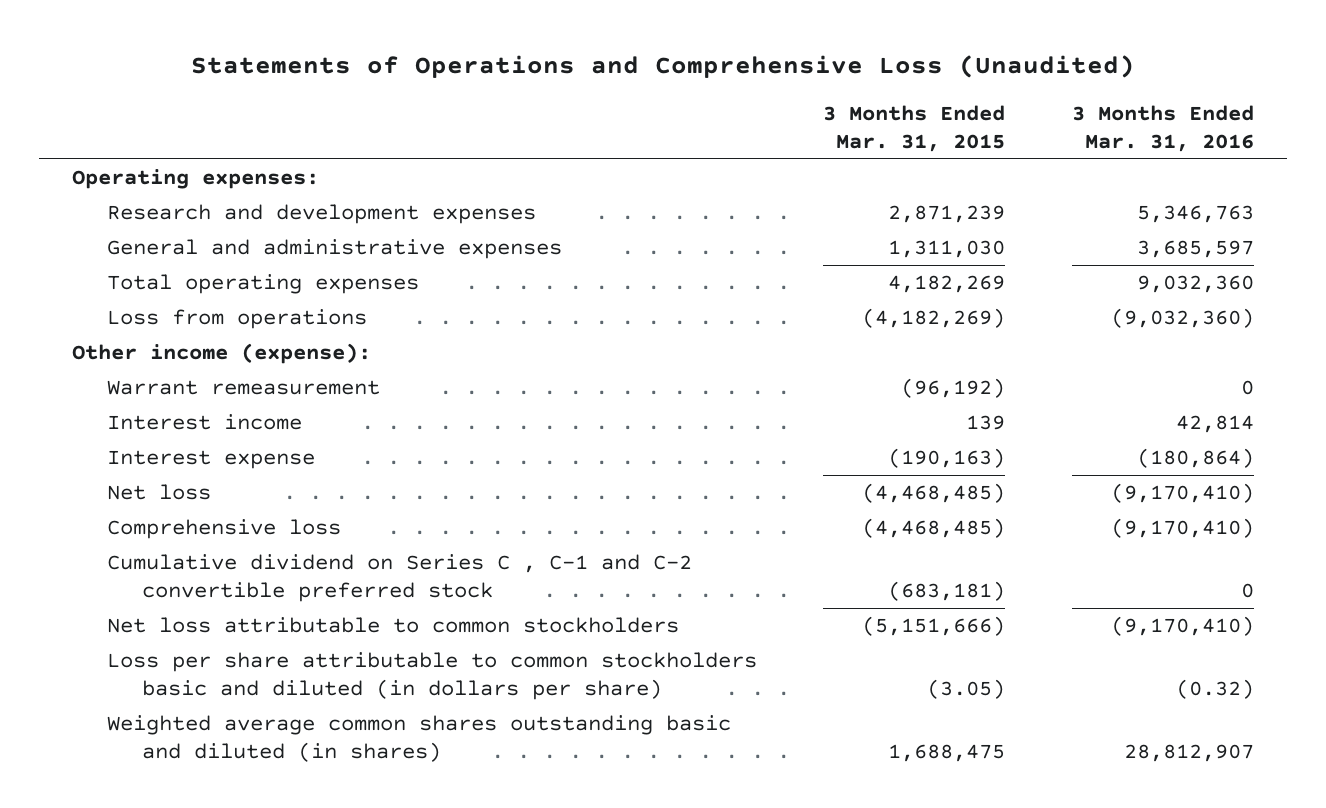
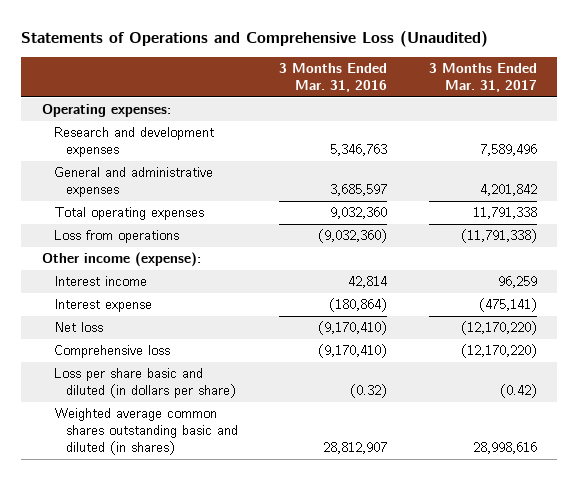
[823,105,1006,152] 3 Months Ended Mar. 31, 2015 -> none
none -> [428,62,537,92] 3 Months Ended Mar. 31, 2017
[106,380,380,396] Warrant remeasurement -> none
[106,554,692,602] Cumulative dividend on Series C , C-1 and C-2 convertible preferred stock -> none
[106,617,679,634] Net loss attributable to common stockholders -> none
[106,652,757,700] Loss per share attributable to common stockholders basic and diluted (in dollars per share) -> [54,368,237,399] Loss per share basic and diluted (in dollars per share)

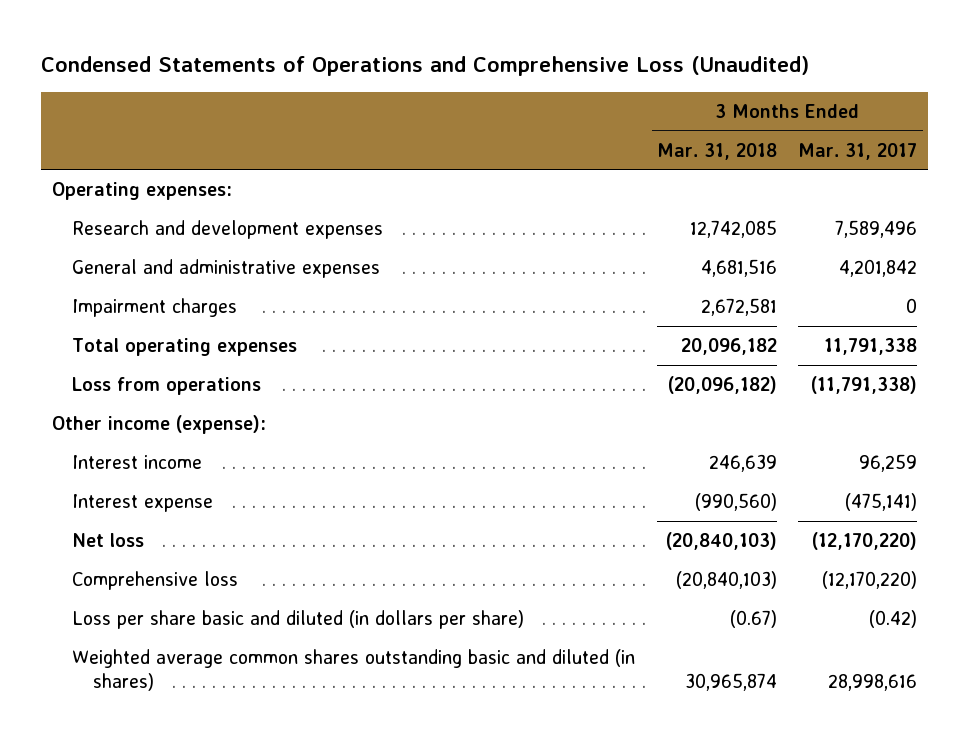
[21,30,489,47] Statements of Operations and Comprehensive Loss (Unaudited) -> [41,55,810,76] Condensed Statements of Operations and Comprehensive Loss (Unaudited)
[279,62,388,92] 3 Months Ended Mar. 31, 2016 -> none
none -> [656,142,777,160] Mar. 31, 2018
none -> [72,298,238,318] Impairment charges

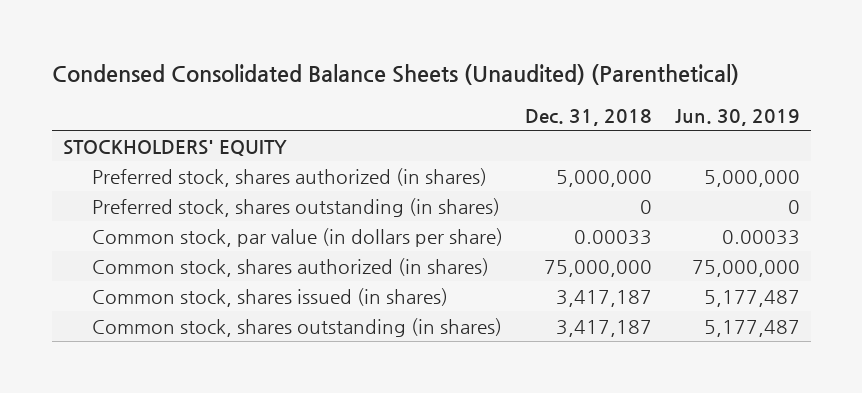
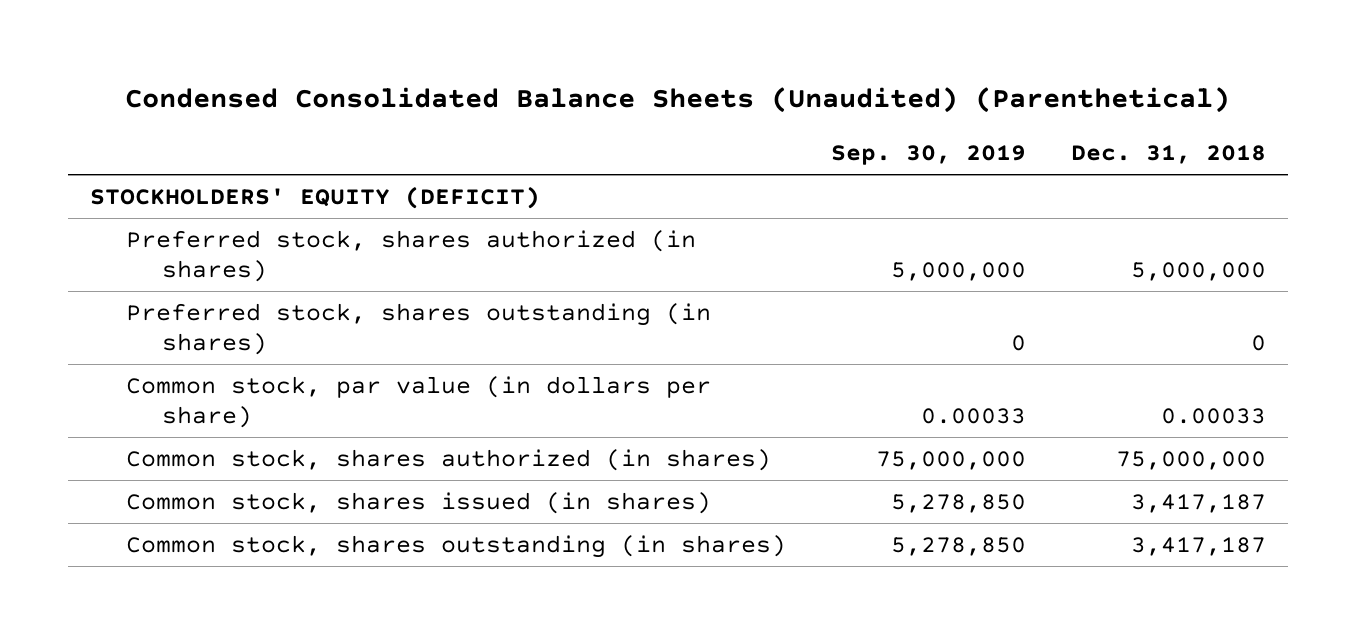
[674,109,800,127] Jun. 30, 2019 -> none
none -> [831,145,1027,166] Sep. 30, 2019
[62,139,287,156] STOCKHOLDERS' EQUITY -> [90,185,541,209] STOCKHOLDERS' EQUITY (DEFICIT)

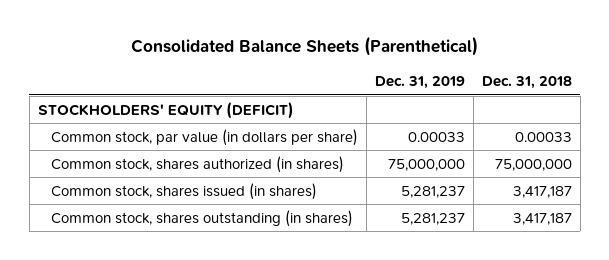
[125,86,1231,113] Condensed Consolidated Balance Sheets (Unaudited) (Parenthetical) -> [130,36,478,57] Consolidated Balance Sheets (Parenthetical)
[831,145,1027,166] Sep. 30, 2019 -> none
none -> [374,75,465,89] Dec. 31, 2019
[126,229,697,282] Preferred stock, shares authorized (in shares) -> none
[126,302,712,355] Preferred stock, shares outstanding (in shares) -> none

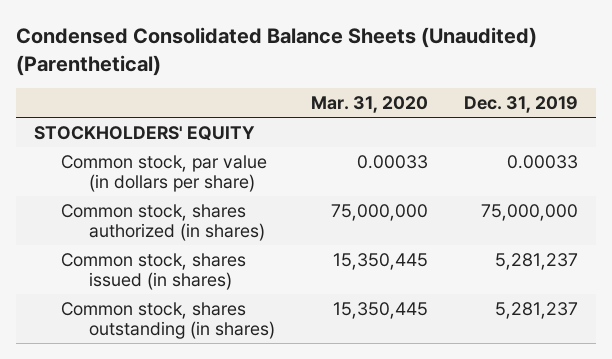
[130,36,478,57] Consolidated Balance Sheets (Parenthetical) -> [15,27,537,76] Condensed Consolidated Balance Sheets (Unaudited) (Parenthetical)
[481,75,572,89] Dec. 31, 2018 -> none
none -> [311,96,429,114] Mar. 31, 2020
[37,101,294,119] STOCKHOLDERS' EQUITY (DEFICIT) -> [33,125,255,141] STOCKHOLDERS' EQUITY

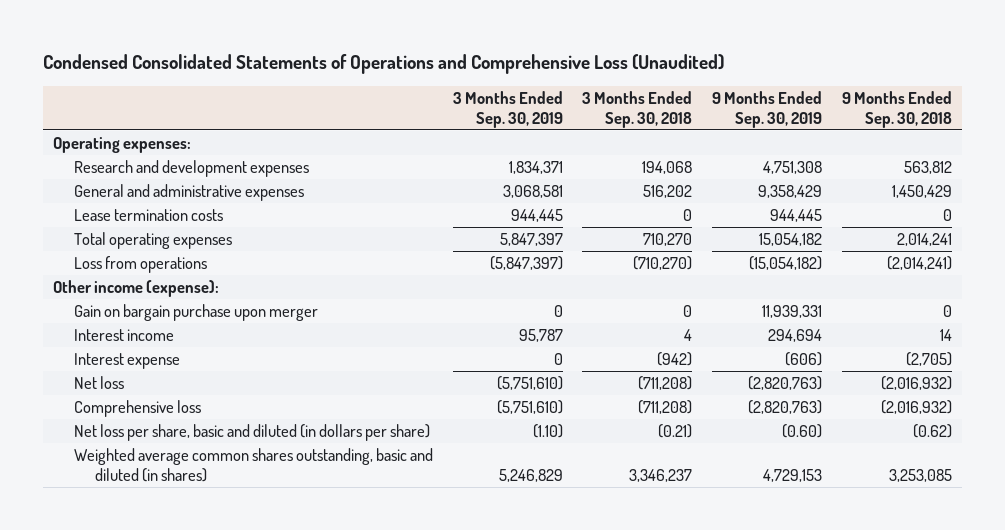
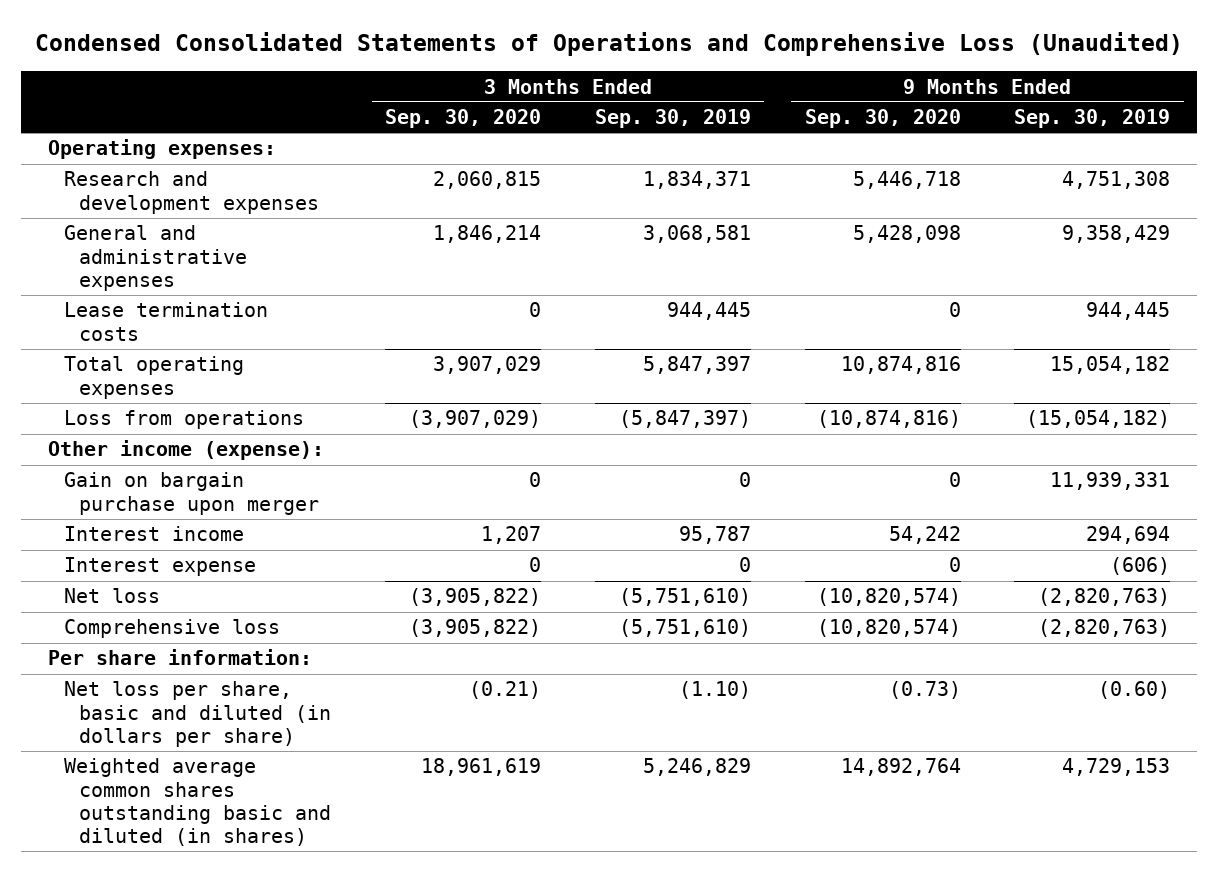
[582,90,693,128] 3 Months Ended Sep. 30, 2018 -> none
[841,90,952,128] 9 Months Ended Sep. 30, 2018 -> none
none -> [385,109,542,129] Sep. 30, 2020
none -> [804,109,961,129] Sep. 30, 2020
none -> [47,649,312,666] Per share information:
[74,448,434,483] Weighted average common shares outstanding, basic and diluted (in shares) -> [63,758,332,847] Weighted average common shares outstanding basic and diluted (in shares)

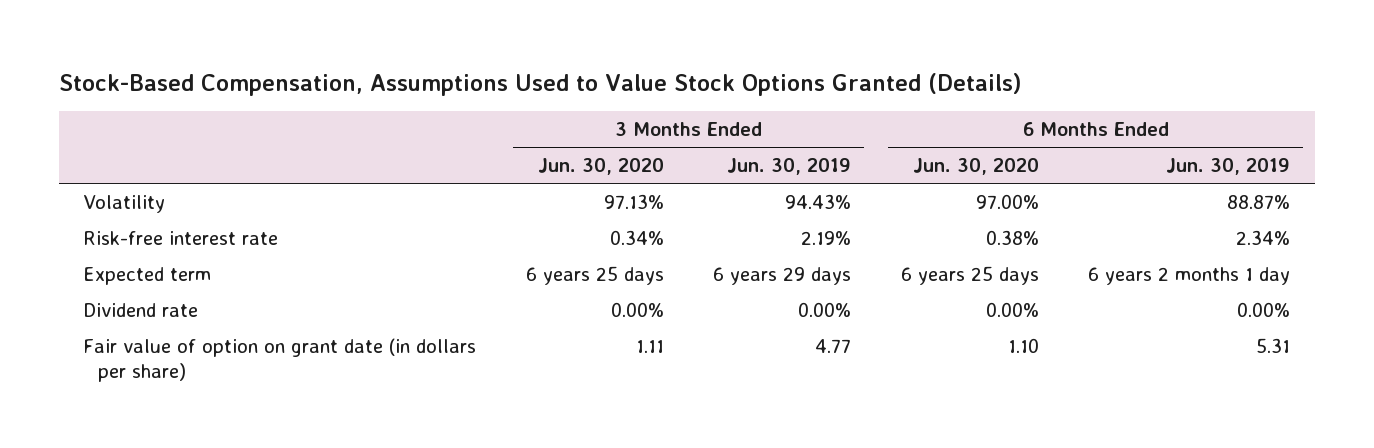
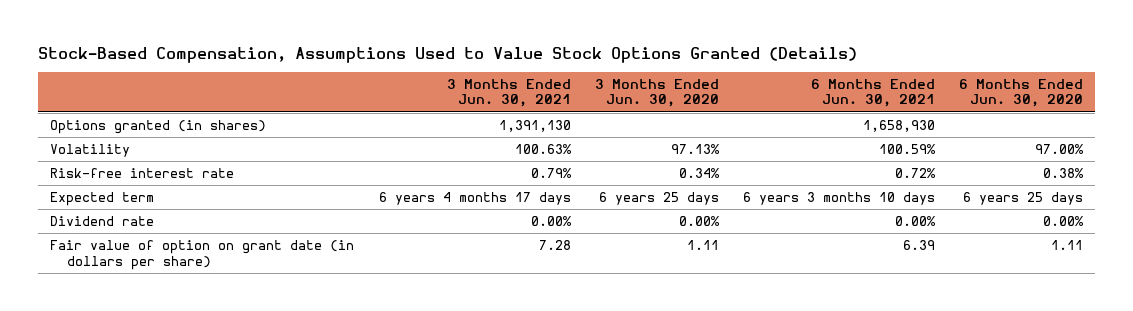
[727,158,852,176] Jun. 30, 2019 -> none
[1166,158,1291,176] Jun. 30, 2019 -> none
none -> [446,78,571,108] 3 Months Ended Jun. 30, 2021
none -> [810,78,935,108] 6 Months Ended Jun. 30, 2021
none -> [50,120,267,135] Options granted (in shares)
[1007,337,1039,353] 1.10 -> [1050,240,1083,251] 1.11

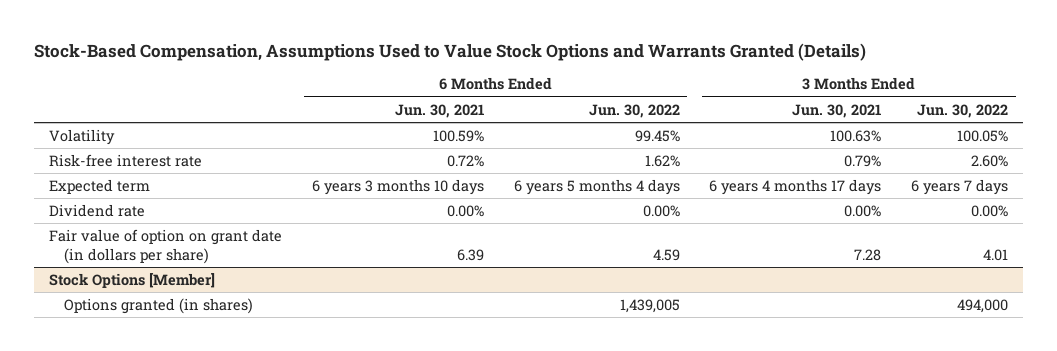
[38,46,858,63] Stock-Based Compensation, Assumptions Used to Value Stock Options Granted (Details) -> [33,42,866,61] Stock-Based Compensation, Assumptions Used to Value Stock Options and Warrants Granted (Details)
[594,78,719,108] 3 Months Ended Jun. 30, 2020 -> none
[958,78,1083,108] 6 Months Ended Jun. 30, 2020 -> none
none -> [588,103,680,118] Jun. 30, 2022
none -> [917,103,1009,118] Jun. 30, 2022
[50,120,267,135] Options granted (in shares) -> none
none -> [48,273,215,289] Stock Options [Member]
none -> [64,298,254,315] Options granted (in shares)

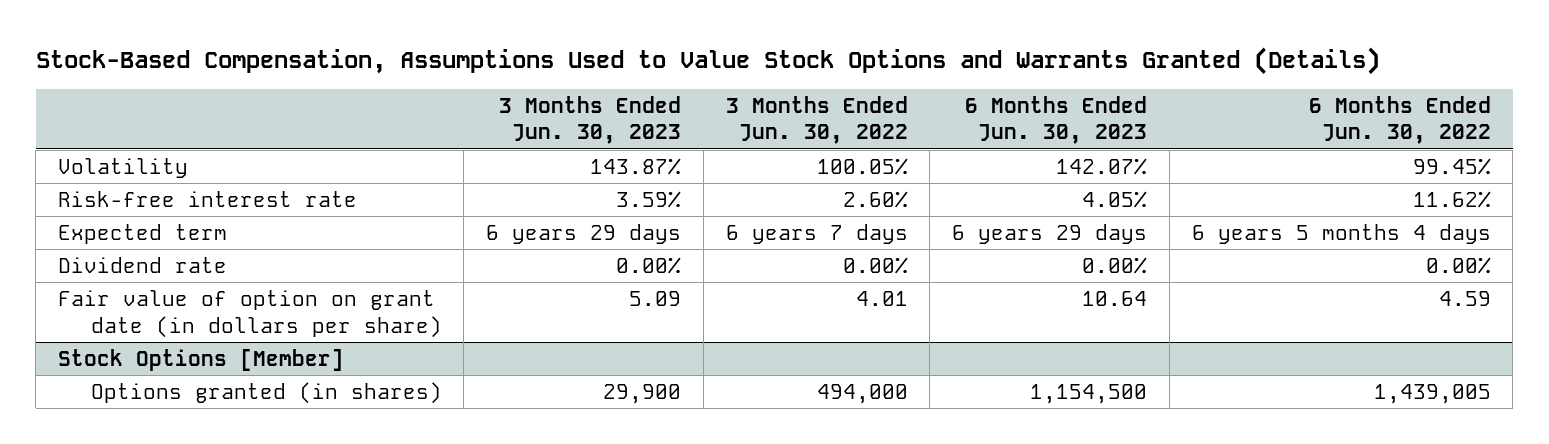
[394,103,484,118] Jun. 30, 2021 -> none
[792,103,882,118] Jun. 30, 2021 -> none
none -> [499,95,682,145] 3 Months Ended Jun. 30, 2023
none -> [965,95,1148,145] 6 Months Ended Jun. 30, 2023
[644,155,680,168] 1.62% -> [1412,190,1491,208] 11.62%

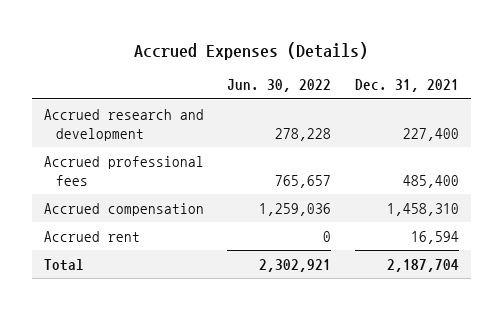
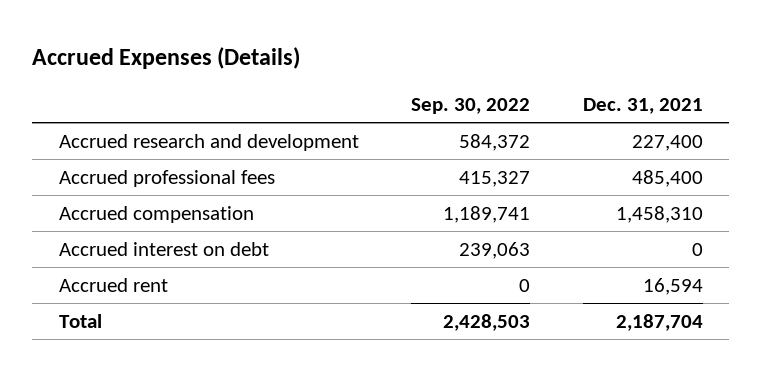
[227,79,332,93] Jun. 30, 2022 -> none
none -> [411,97,531,114] Sep. 30, 2022
none -> [58,242,269,257] Accrued interest on debt

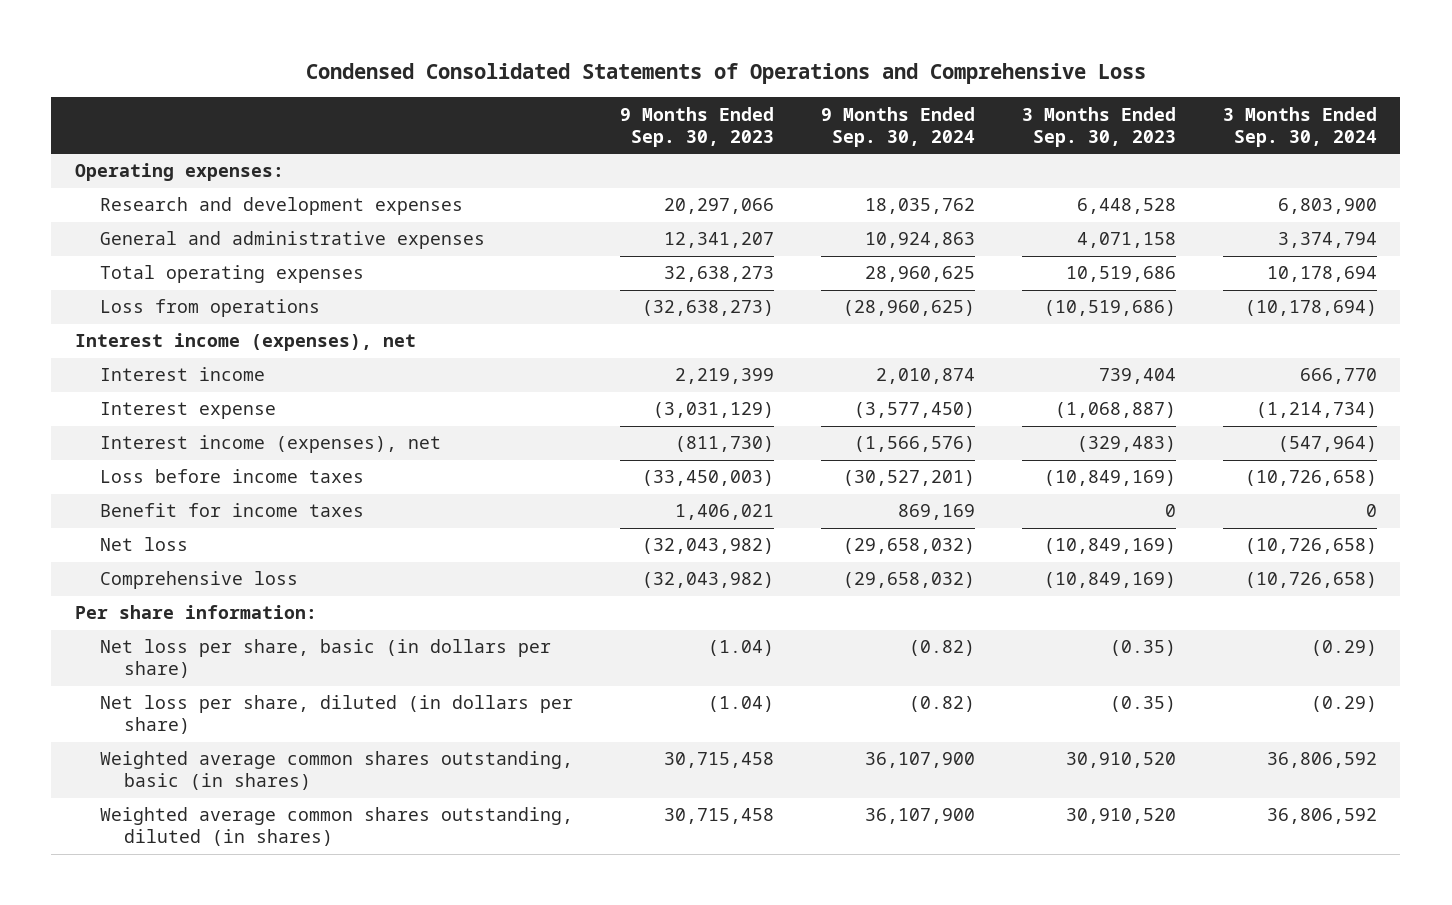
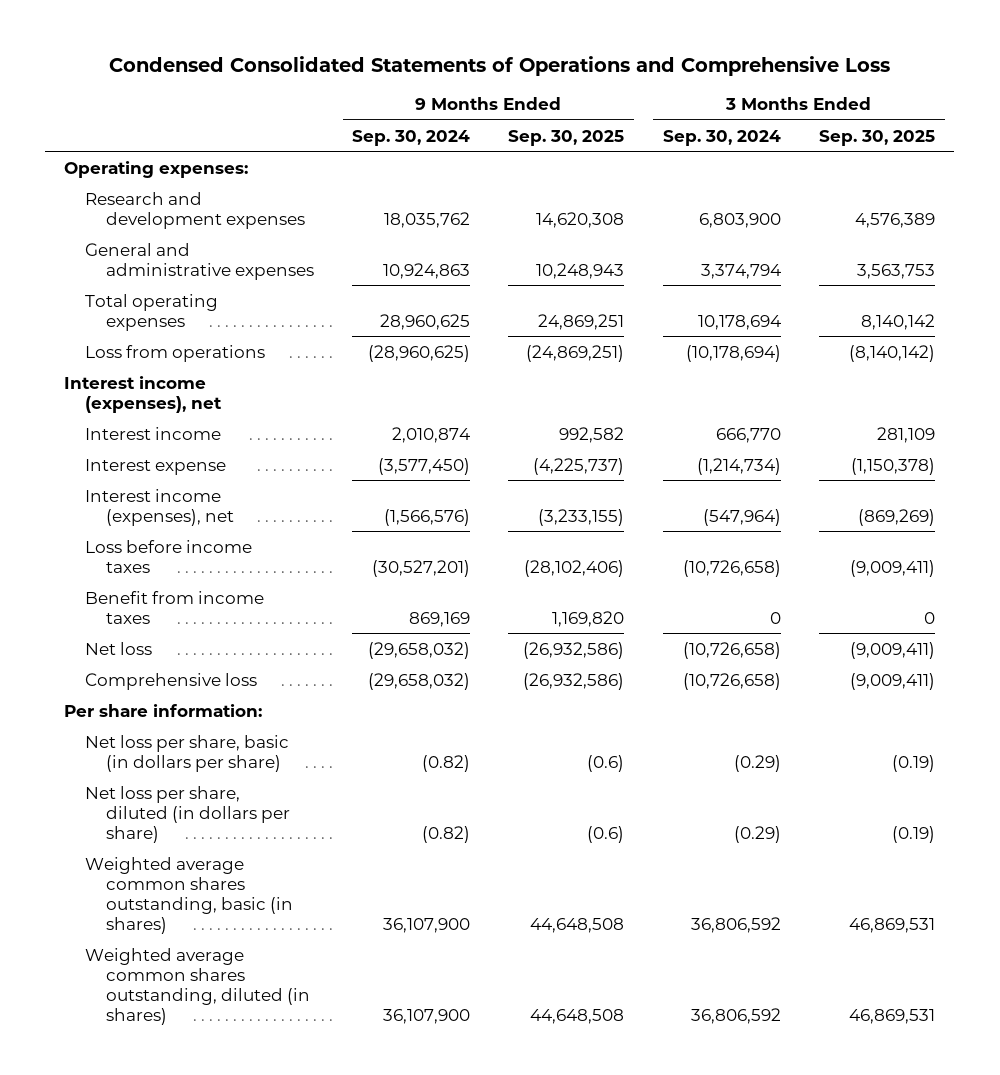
[619,106,774,147] 9 Months Ended Sep. 30, 2023 -> none
[1021,106,1176,147] 3 Months Ended Sep. 30, 2023 -> none
none -> [508,129,625,146] Sep. 30, 2025
none -> [819,129,936,146] Sep. 30, 2025
[99,503,364,518] Benefit for income taxes -> [85,590,265,624] Benefit from income taxes

